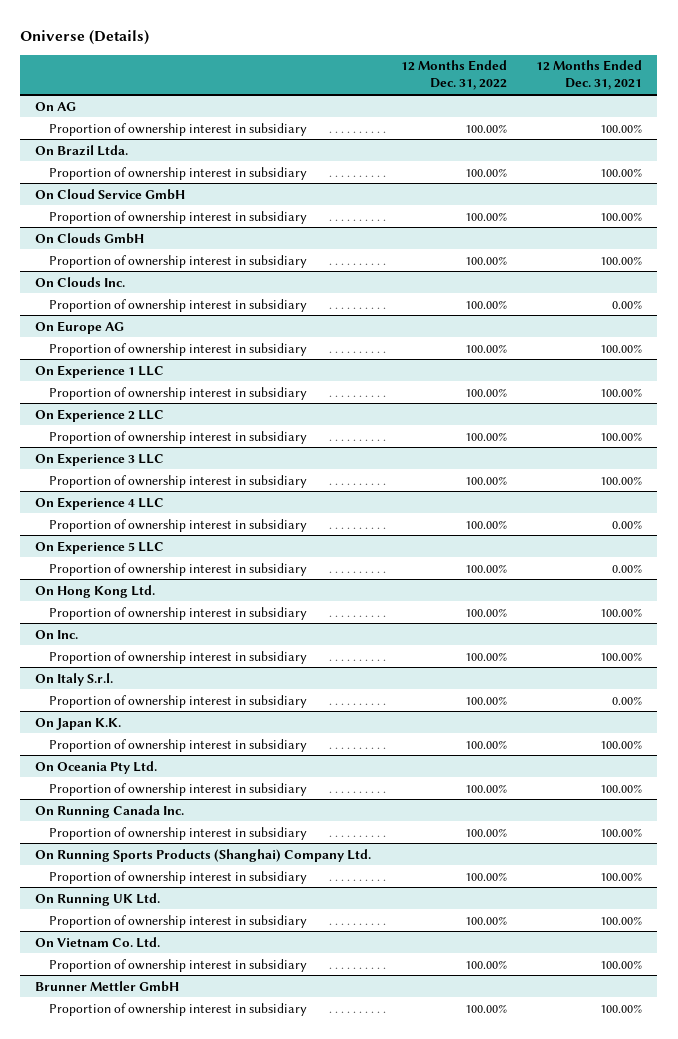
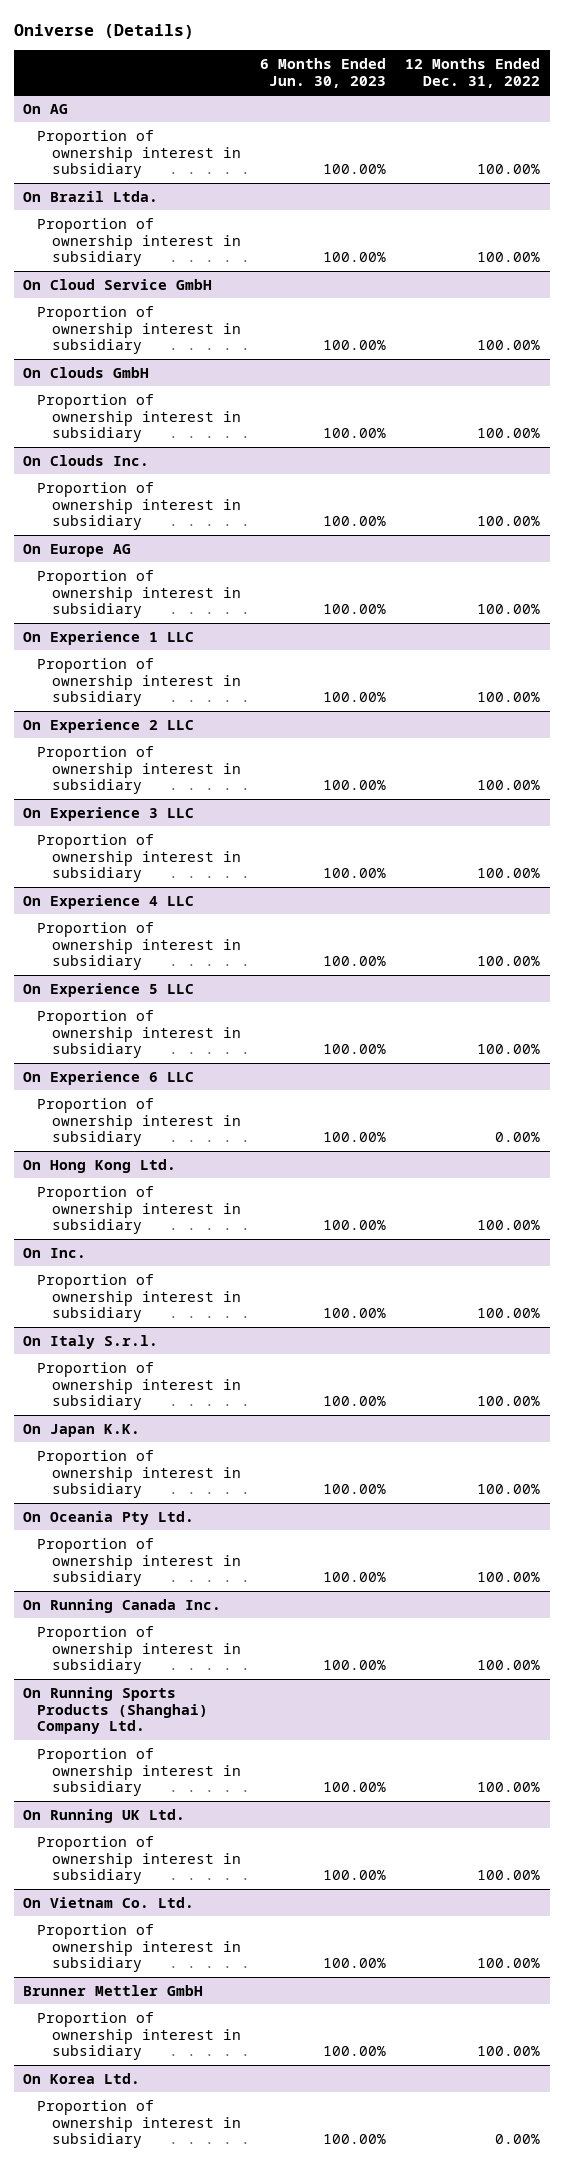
[536,60,643,91] 12 Months Ended Dec. 31, 2021 -> none
none -> [259,58,386,88] 6 Months Ended Jun. 30, 2023
none -> [23,1070,195,1085] On Experience 6 LLC
none -> [37,1097,241,1147] Proportion of ownership interest in subsidiary
none -> [23,2072,141,2084] On Korea Ltd.
none -> [37,2099,241,2149] Proportion of ownership interest in subsidiary

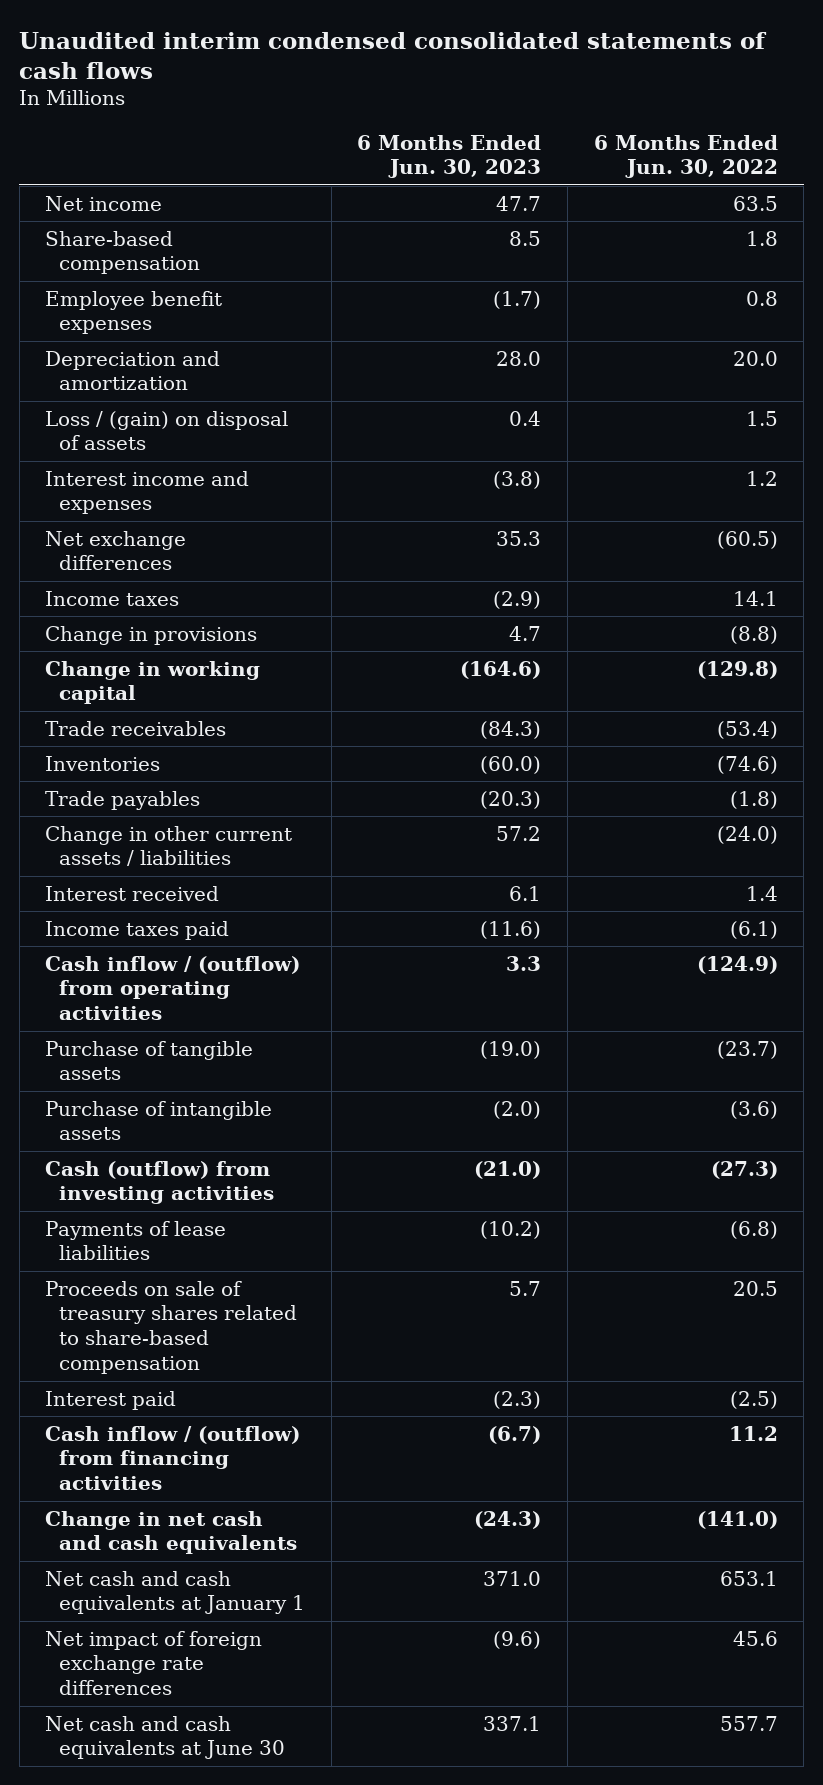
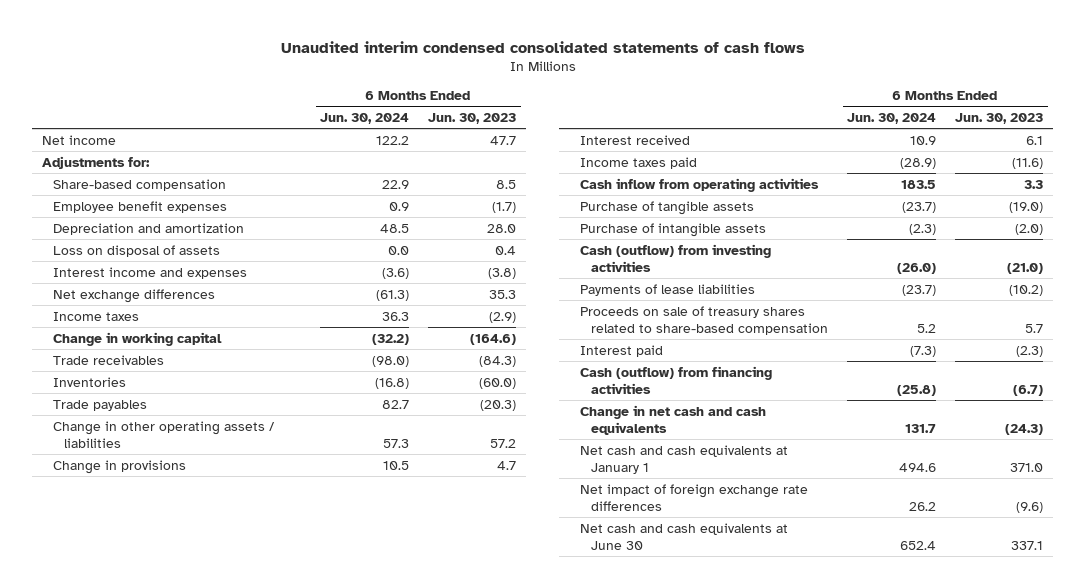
[593,134,778,179] 6 Months Ended Jun. 30, 2022 -> none
none -> [320,112,410,124] Jun. 30, 2024
none -> [41,155,150,169] Adjustments for:
[45,410,289,451] Loss / (gain) on disposal of assets -> [53,244,221,257] Loss on disposal of assets
[45,825,293,867] Change in other current assets / liabilities -> [53,420,276,448] Change in other operating assets / liabilities
[45,625,258,645] Change in provisions -> [53,459,187,474] Change in provisions
[45,955,301,1021] Cash inflow / (outflow) from operating activities -> [580,177,820,192] Cash inflow from operating activities
[45,1425,301,1491] Cash inflow / (outflow) from financing activities -> [580,365,773,394] Cash (outflow) from financing activities

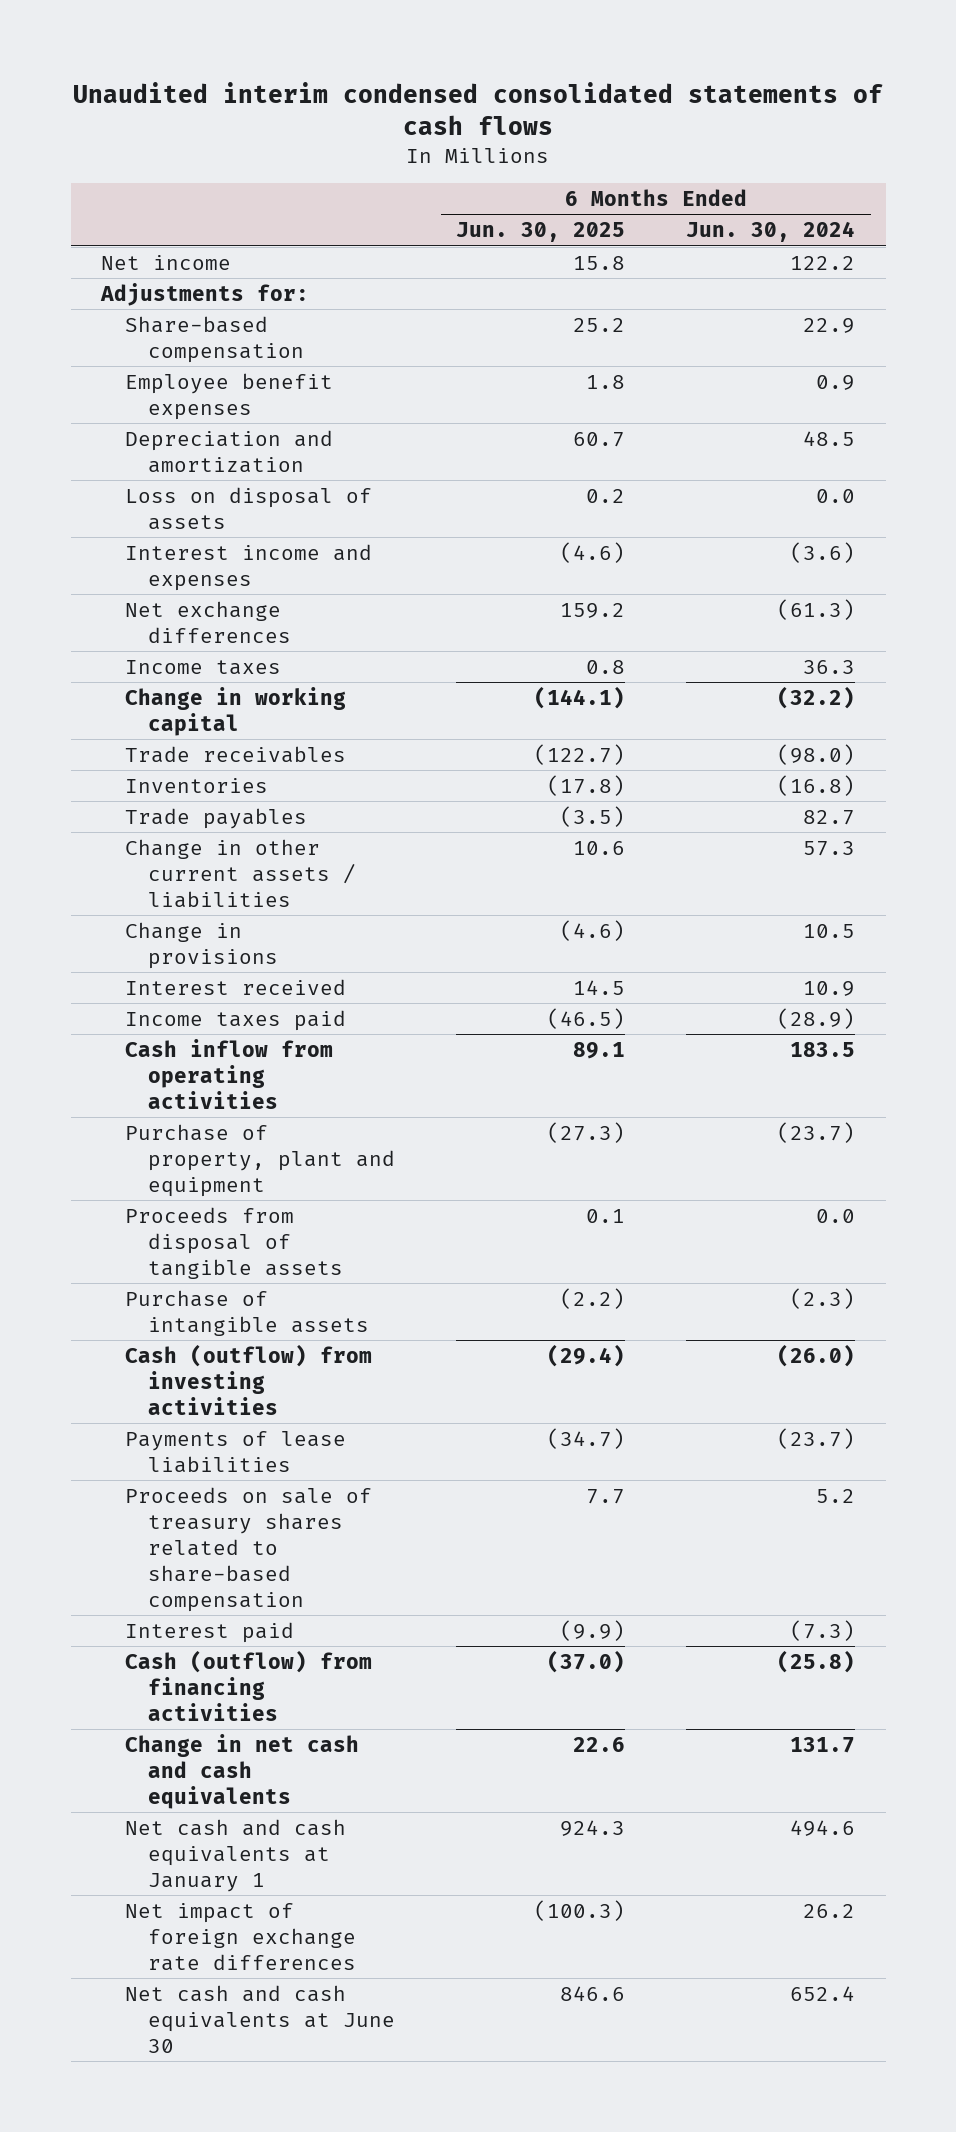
[428,112,517,124] Jun. 30, 2023 -> none
none -> [456,222,626,243] Jun. 30, 2025
[53,420,276,448] Change in other operating assets / liabilities -> [124,838,357,908] Change in other current assets / liabilities
[580,200,755,215] Purchase of tangible assets -> [124,1123,396,1197] Purchase of property, plant and equipment
none -> [124,1206,344,1279] Proceeds from disposal of tangible assets

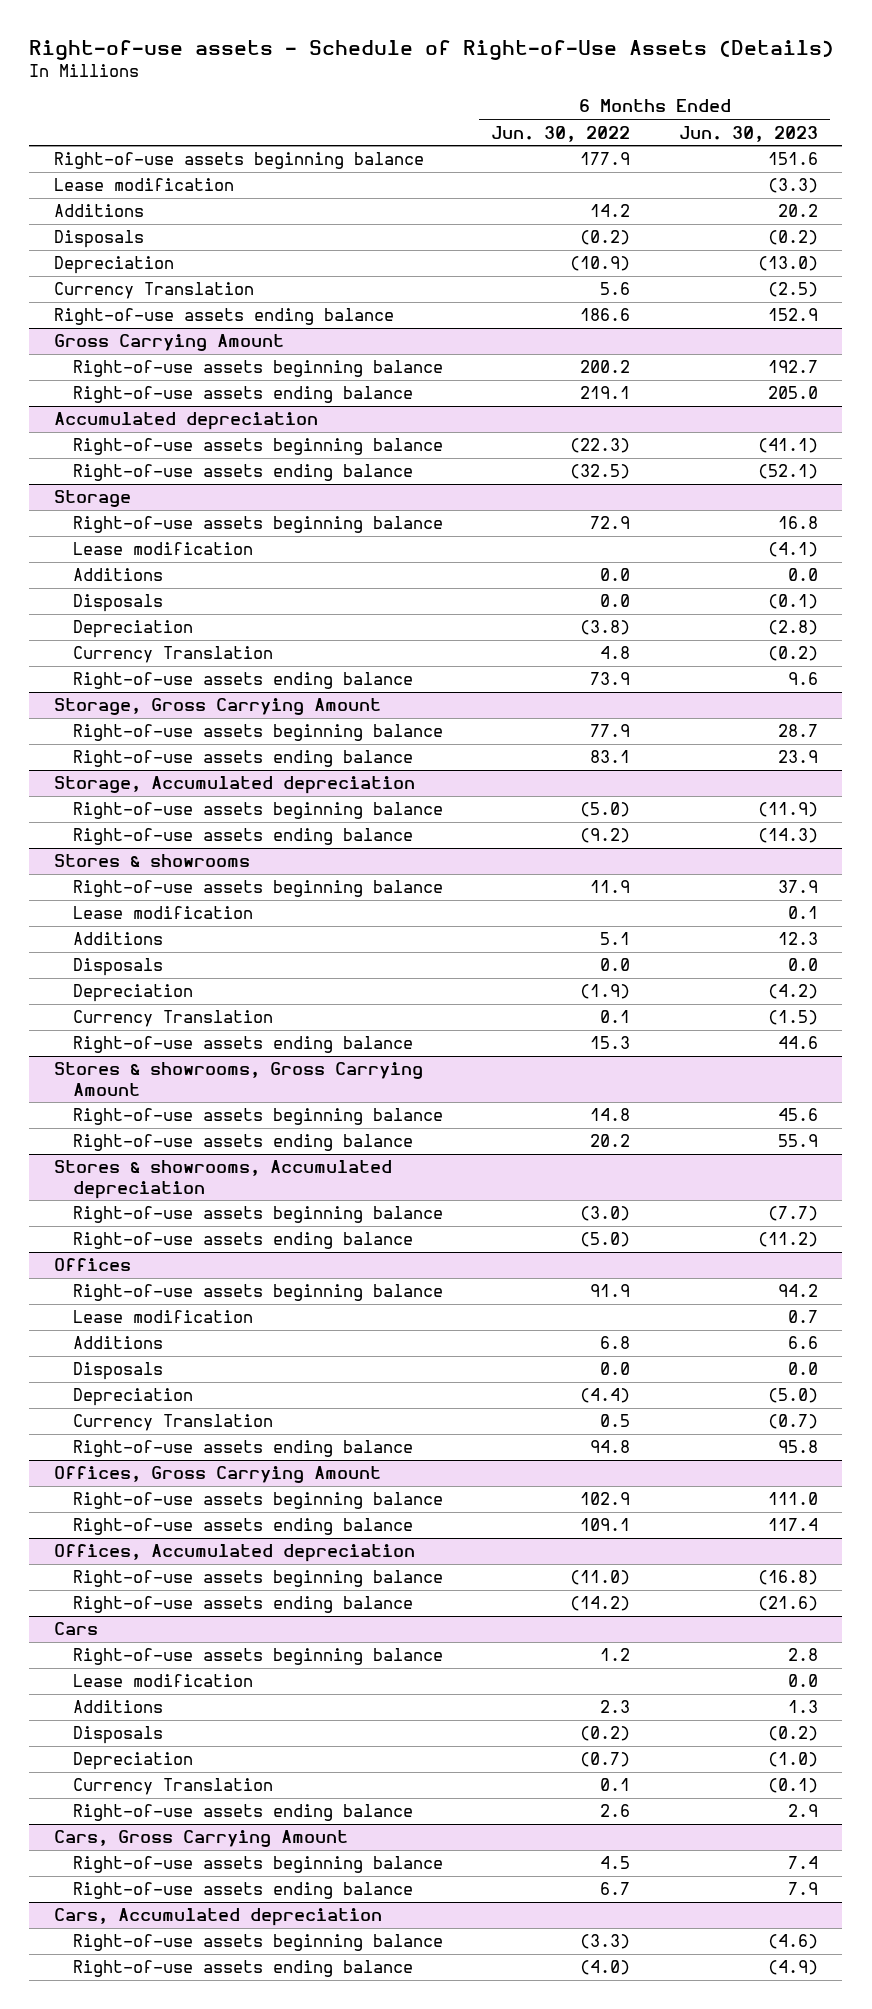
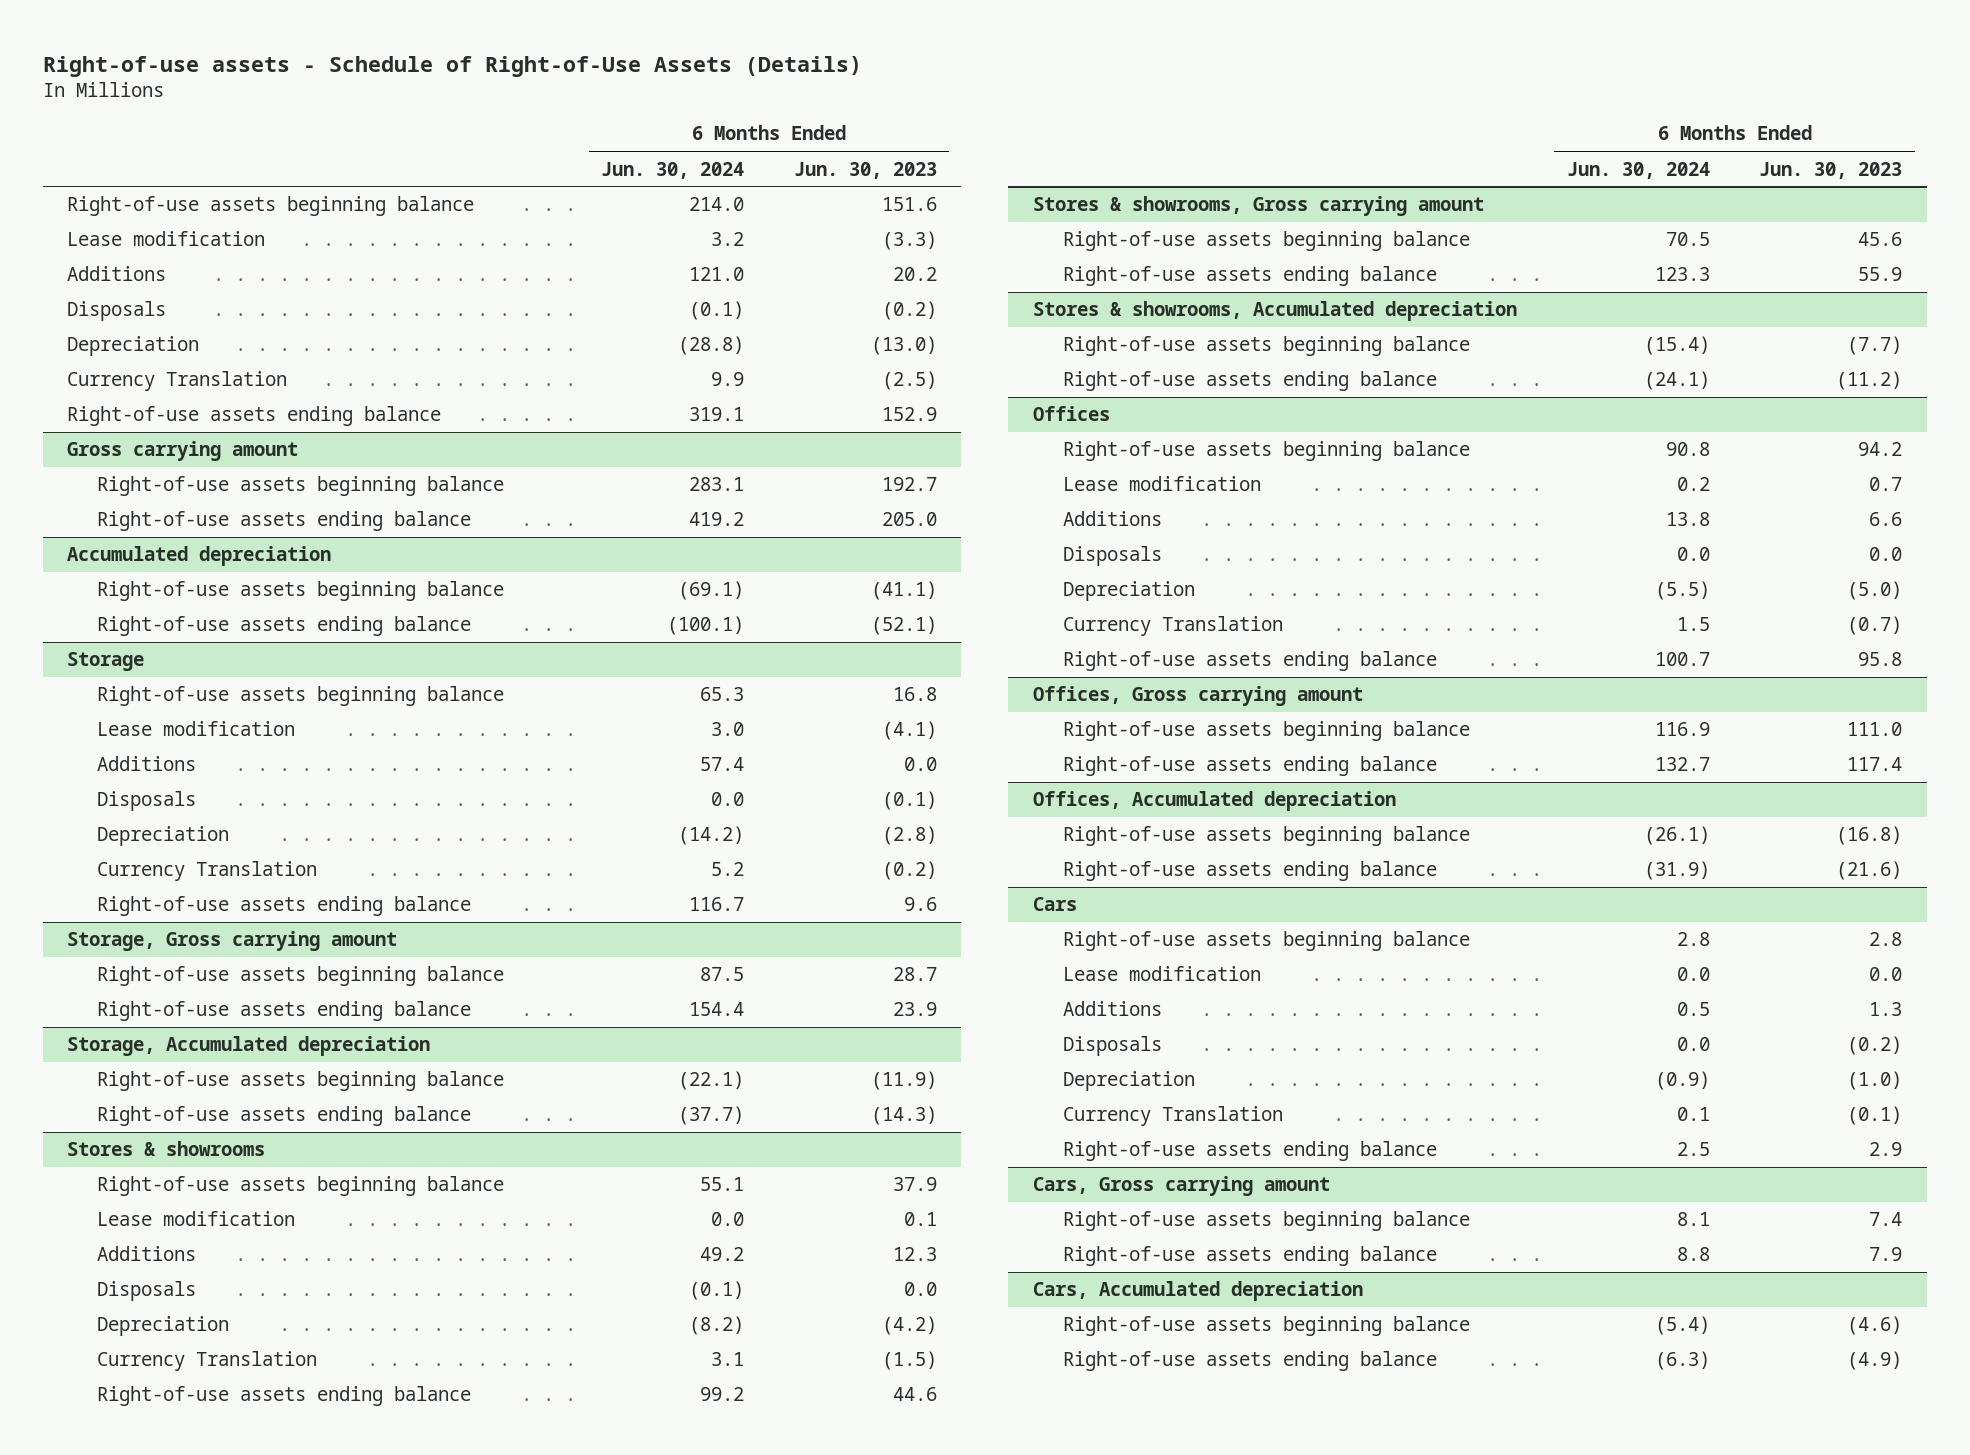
[491,125,631,142] Jun. 30, 2022 -> none
none -> [601,161,745,179] Jun. 30, 2024
[53,334,284,352] Gross Carrying Amount -> [67,441,299,462] Gross carrying amount
[53,698,381,716] Storage, Gross Carrying Amount -> [67,931,398,952] Storage, Gross carrying amount
[53,1062,423,1096] Stores & showrooms, Gross Carrying Amount -> [1033,196,1485,217] Stores & showrooms, Gross carrying amount
[53,1466,381,1484] Offices, Gross Carrying Amount -> [1033,686,1364,707] Offices, Gross carrying amount
[53,1830,348,1848] Cars, Gross Carrying Amount -> [1033,1176,1331,1197] Cars, Gross carrying amount

